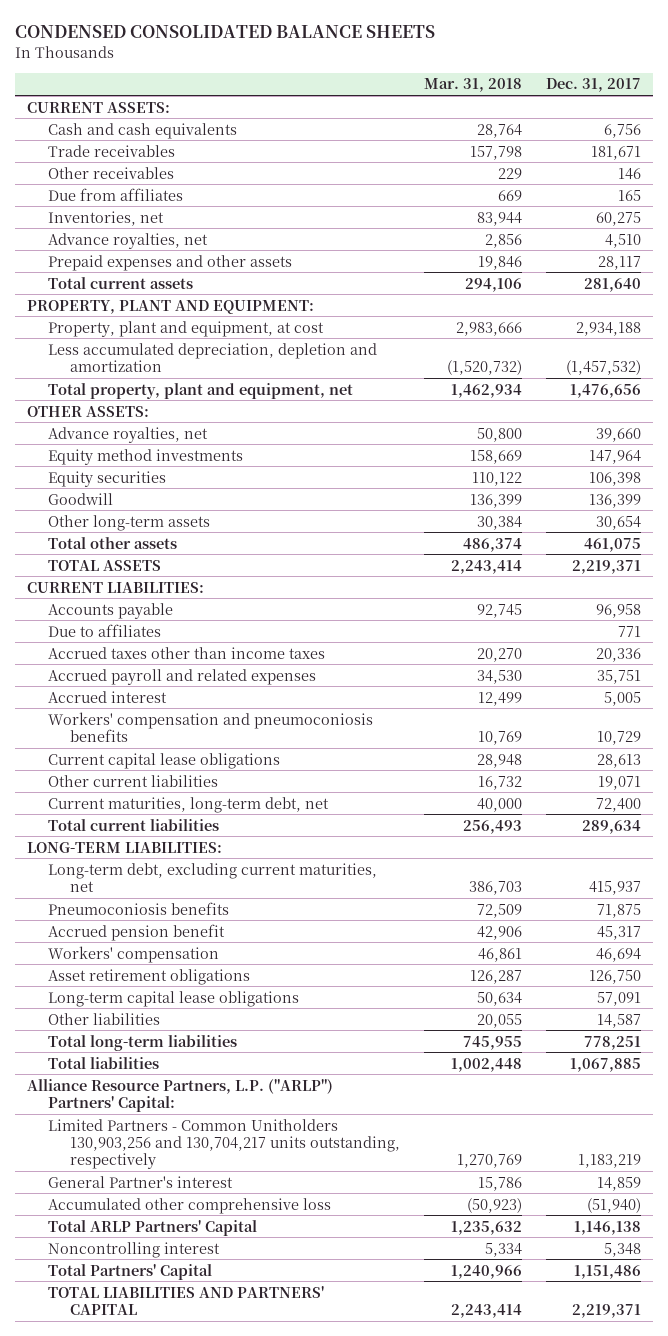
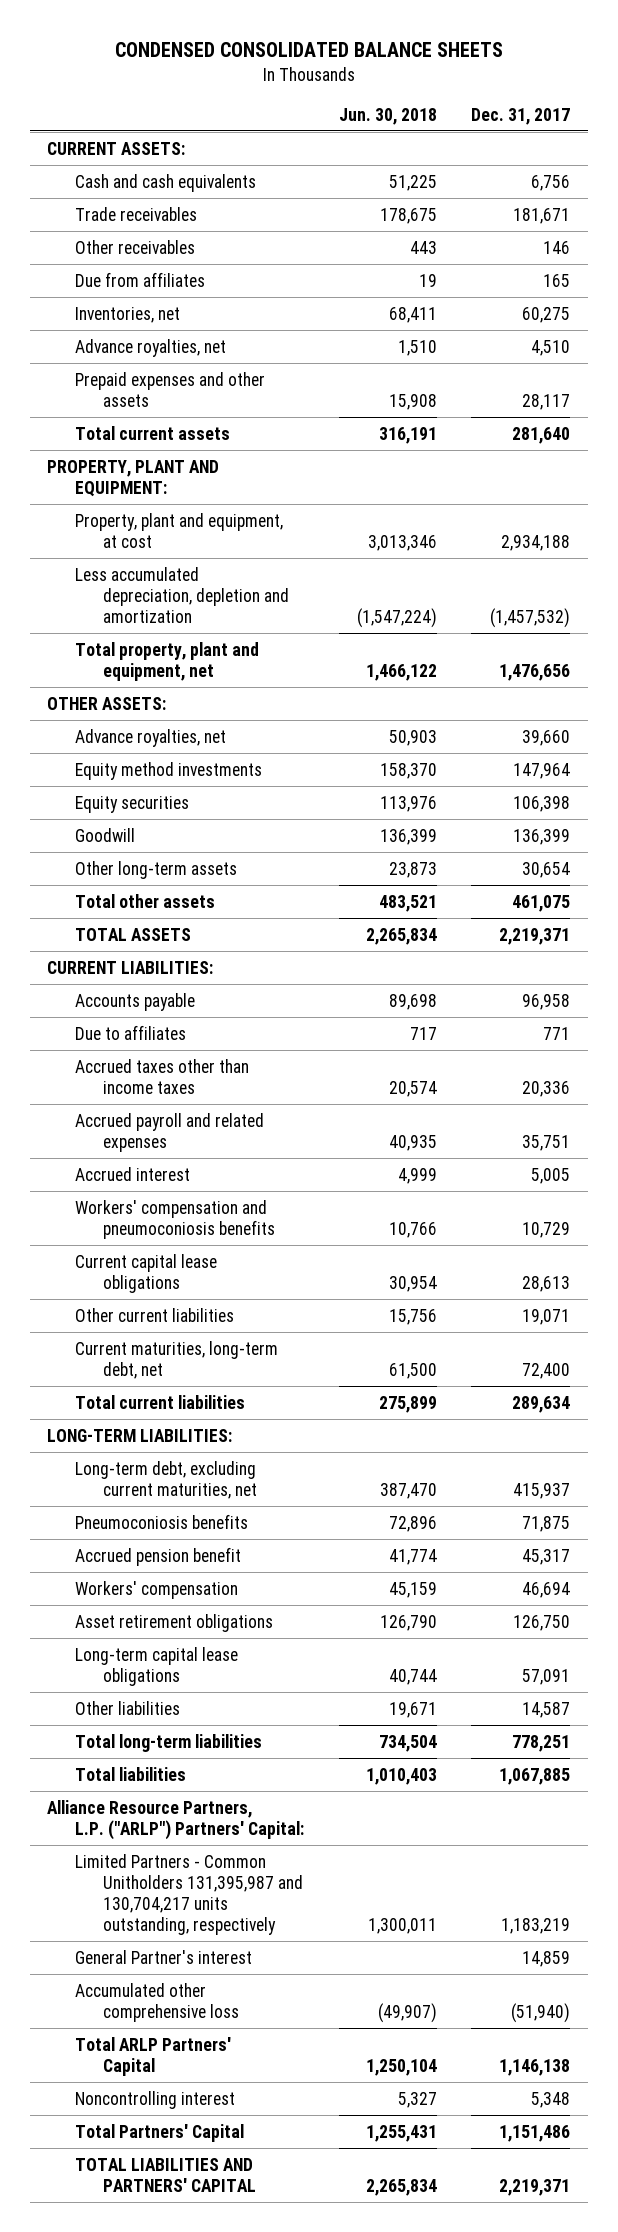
[423,78,522,93] Mar. 31, 2018 -> none
none -> [338,107,437,125] Jun. 30, 2018
[48,1118,400,1170] Limited Partners - Common Unitholders 130,903,256 and 130,704,217 units outstanding, respectively -> [75,1853,303,1935] Limited Partners - Common Unitholders 131,395,987 and 130,704,217 units outstanding, respectively

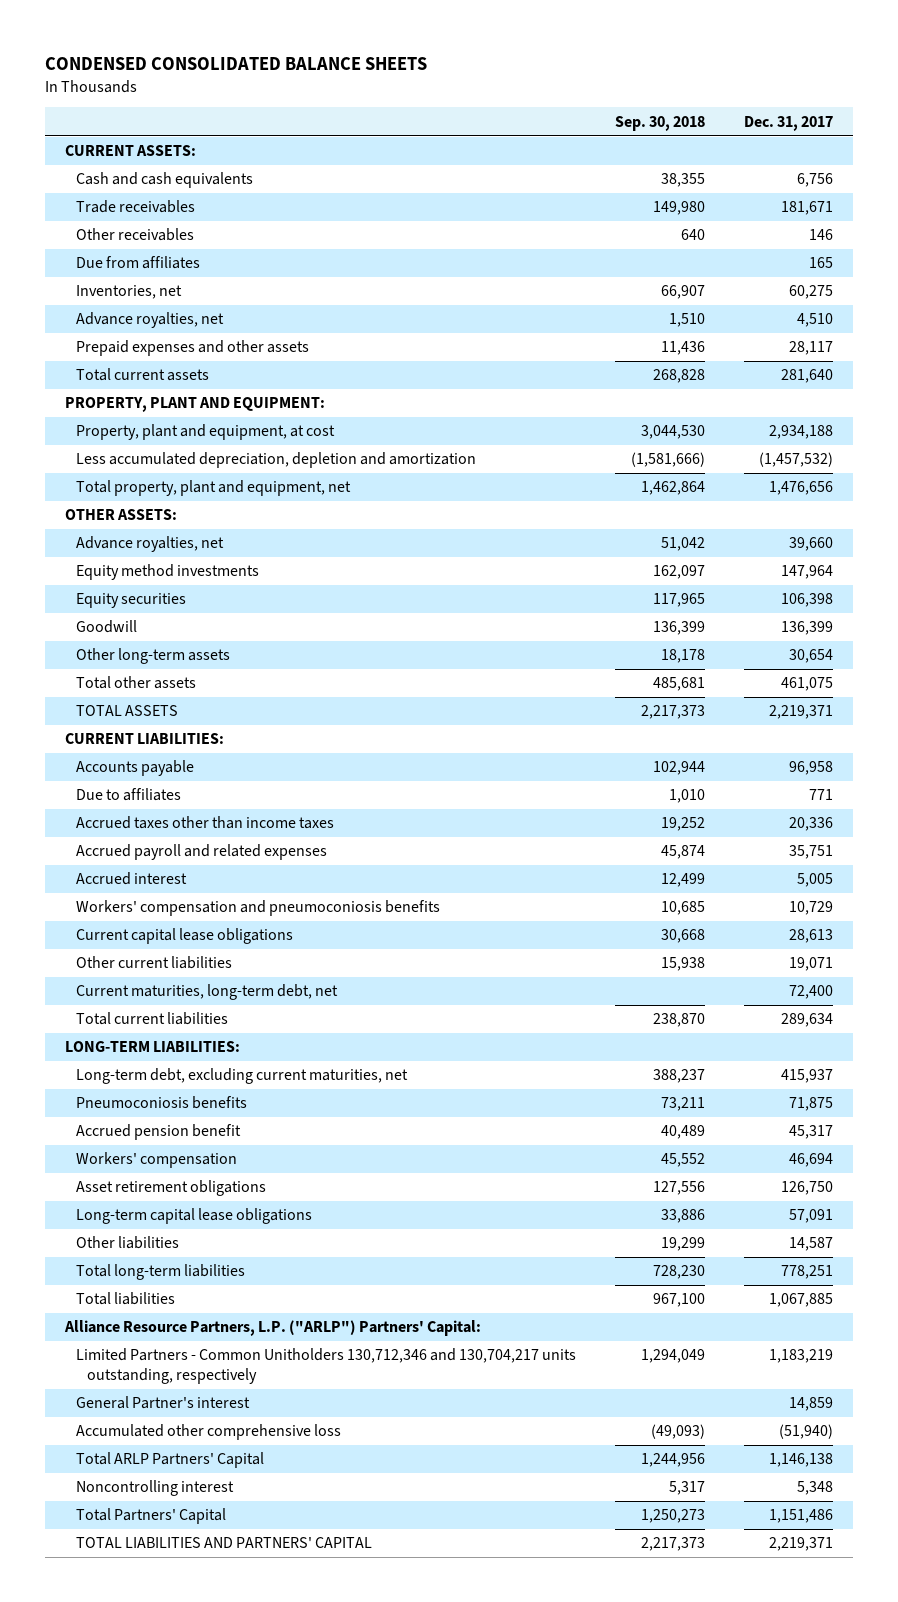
[338,107,437,125] Jun. 30, 2018 -> none
none -> [615,115,706,131] Sep. 30, 2018
[75,1853,303,1935] Limited Partners - Common Unitholders 131,395,987 and 130,704,217 units outstanding, respectively -> [76,1348,577,1384] Limited Partners - Common Unitholders 130,712,346 and 130,704,217 units outstanding, respectively

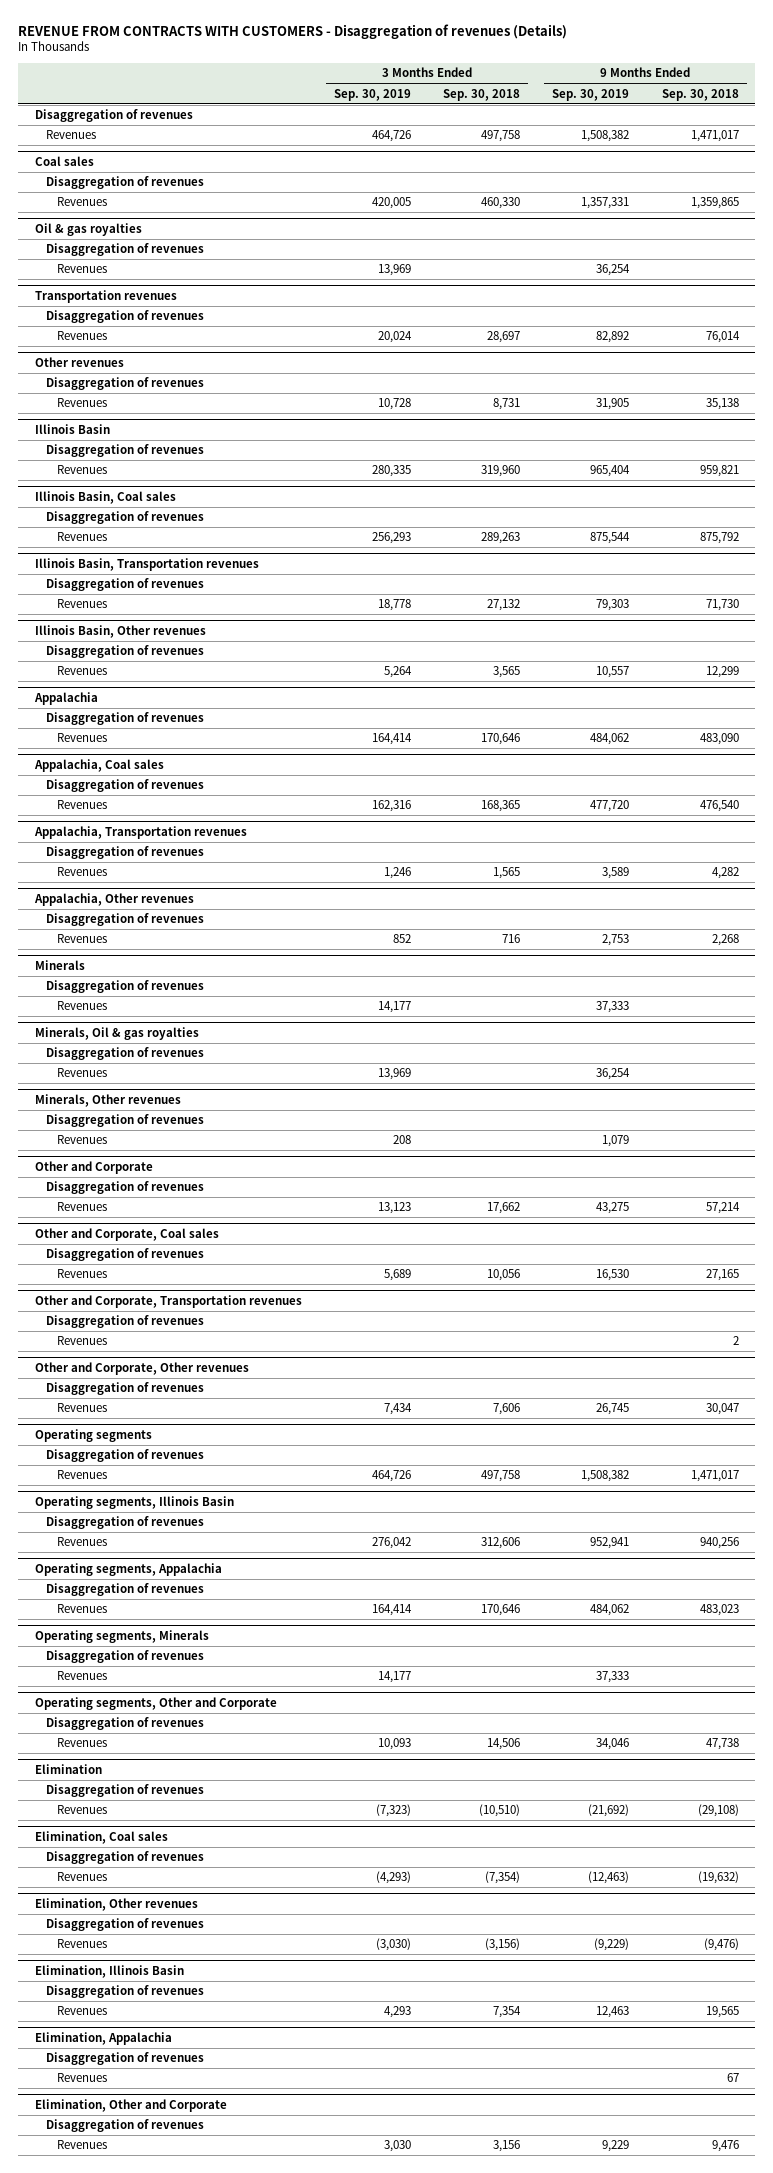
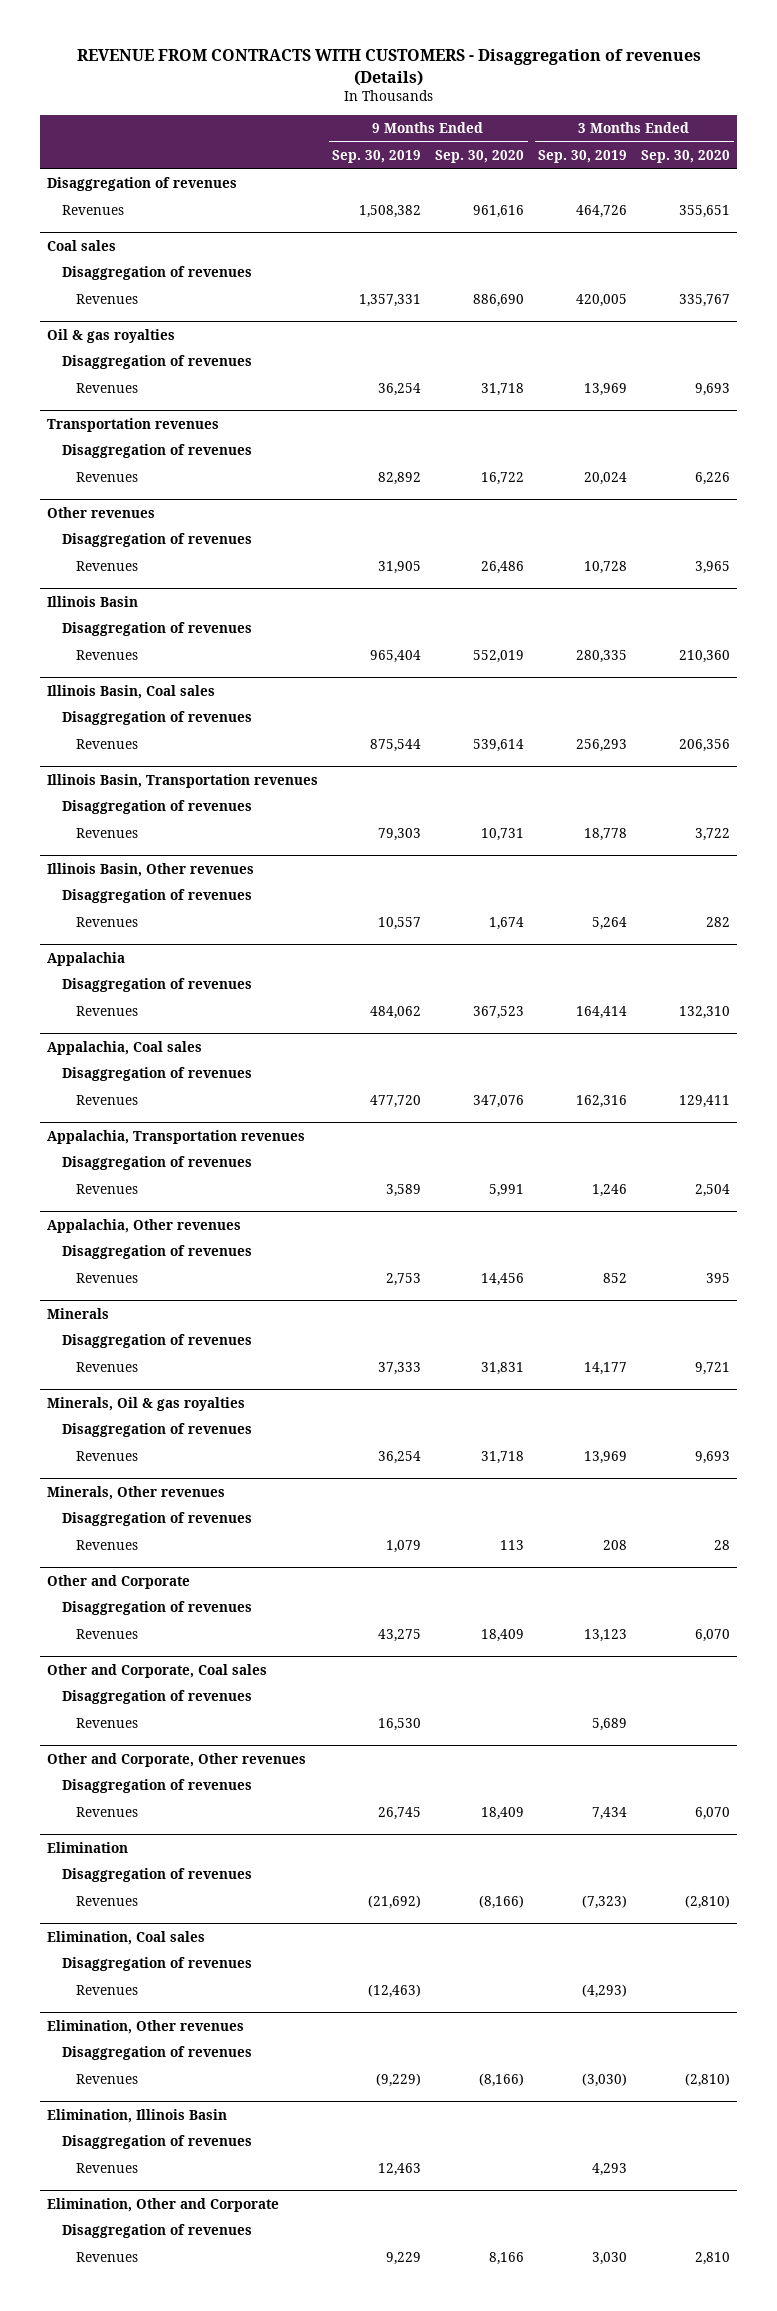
[443,88,521,101] Sep. 30, 2018 -> none
[661,88,739,101] Sep. 30, 2018 -> none
none -> [435,150,525,164] Sep. 30, 2020
none -> [641,150,731,164] Sep. 30, 2020
[34,1295,302,1309] Other and Corporate, Transportation revenues -> none
[46,1315,205,1329] Disaggregation of revenues -> none
[57,1336,108,1346] Revenues -> none
[34,1429,152,1443] Operating segments -> none
[46,1449,205,1463] Disaggregation of revenues -> none
[57,1470,108,1480] Revenues -> none
[34,1496,234,1510] Operating segments, Illinois Basin -> none
[46,1516,205,1530] Disaggregation of revenues -> none
[57,1537,108,1547] Revenues -> none
[34,1563,222,1577] Operating segments, Appalachia -> none
[46,1583,205,1597] Disaggregation of revenues -> none
[57,1604,108,1614] Revenues -> none
[34,1630,209,1644] Operating segments, Minerals -> none
[46,1650,205,1664] Disaggregation of revenues -> none
[57,1671,108,1681] Revenues -> none
[34,1697,277,1711] Operating segments, Other and Corporate -> none
[46,1717,205,1731] Disaggregation of revenues -> none
[57,1738,108,1748] Revenues -> none
[34,2032,172,2046] Elimination, Appalachia -> none
[46,2052,205,2066] Disaggregation of revenues -> none
[57,2073,108,2083] Revenues -> none

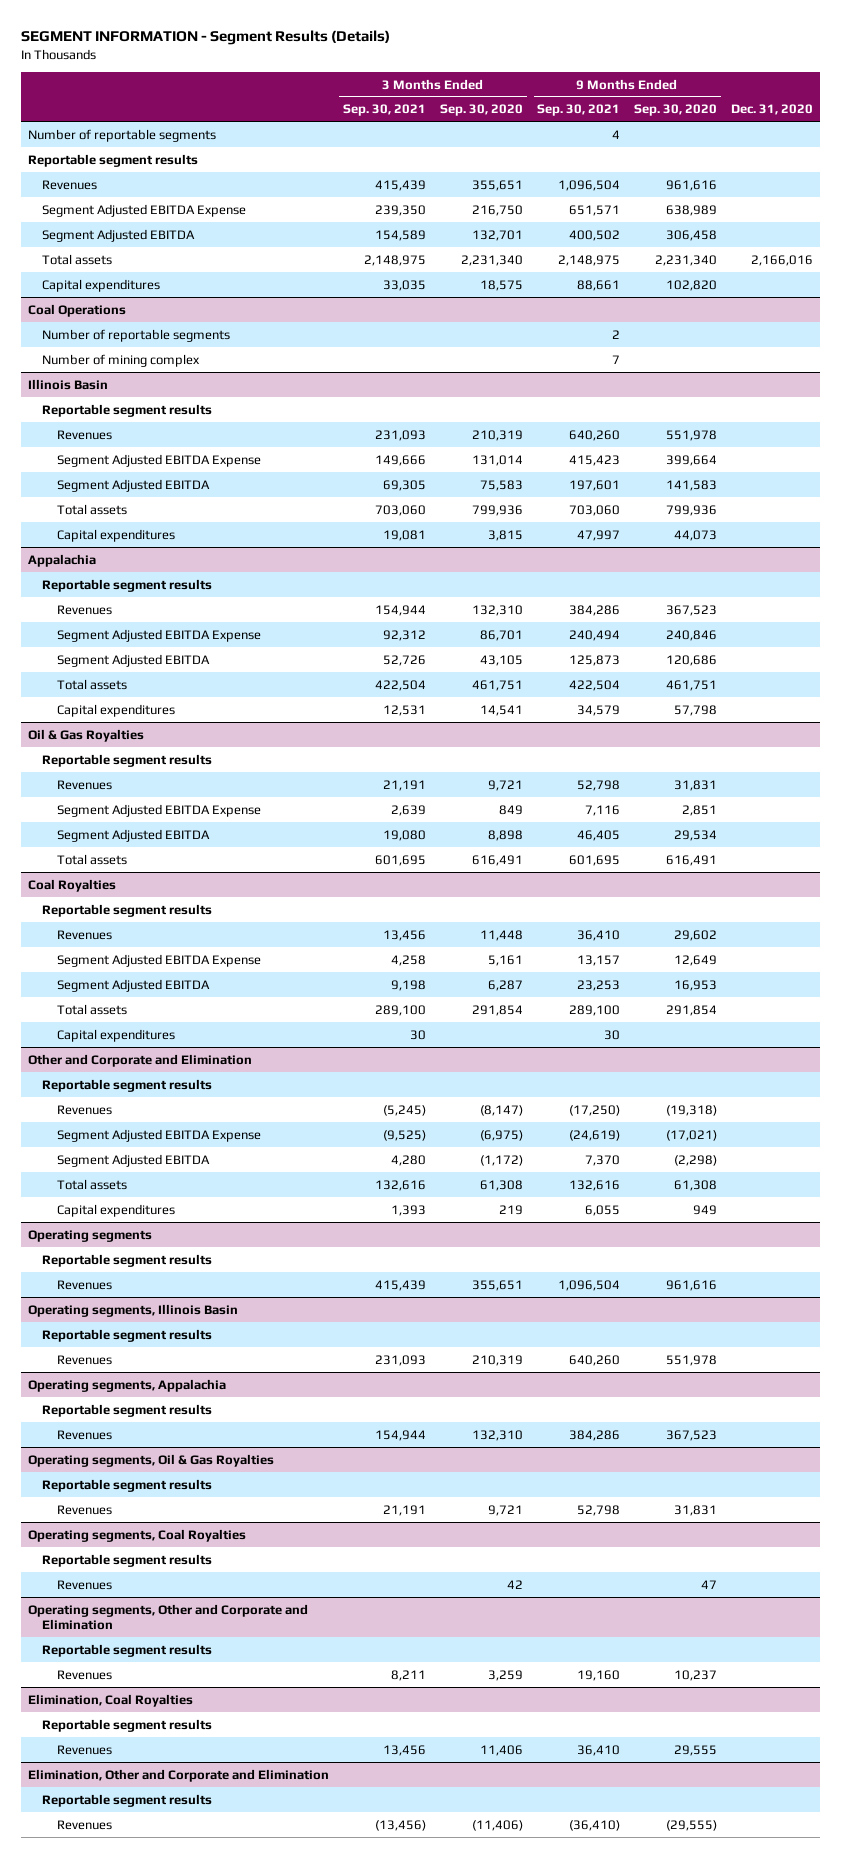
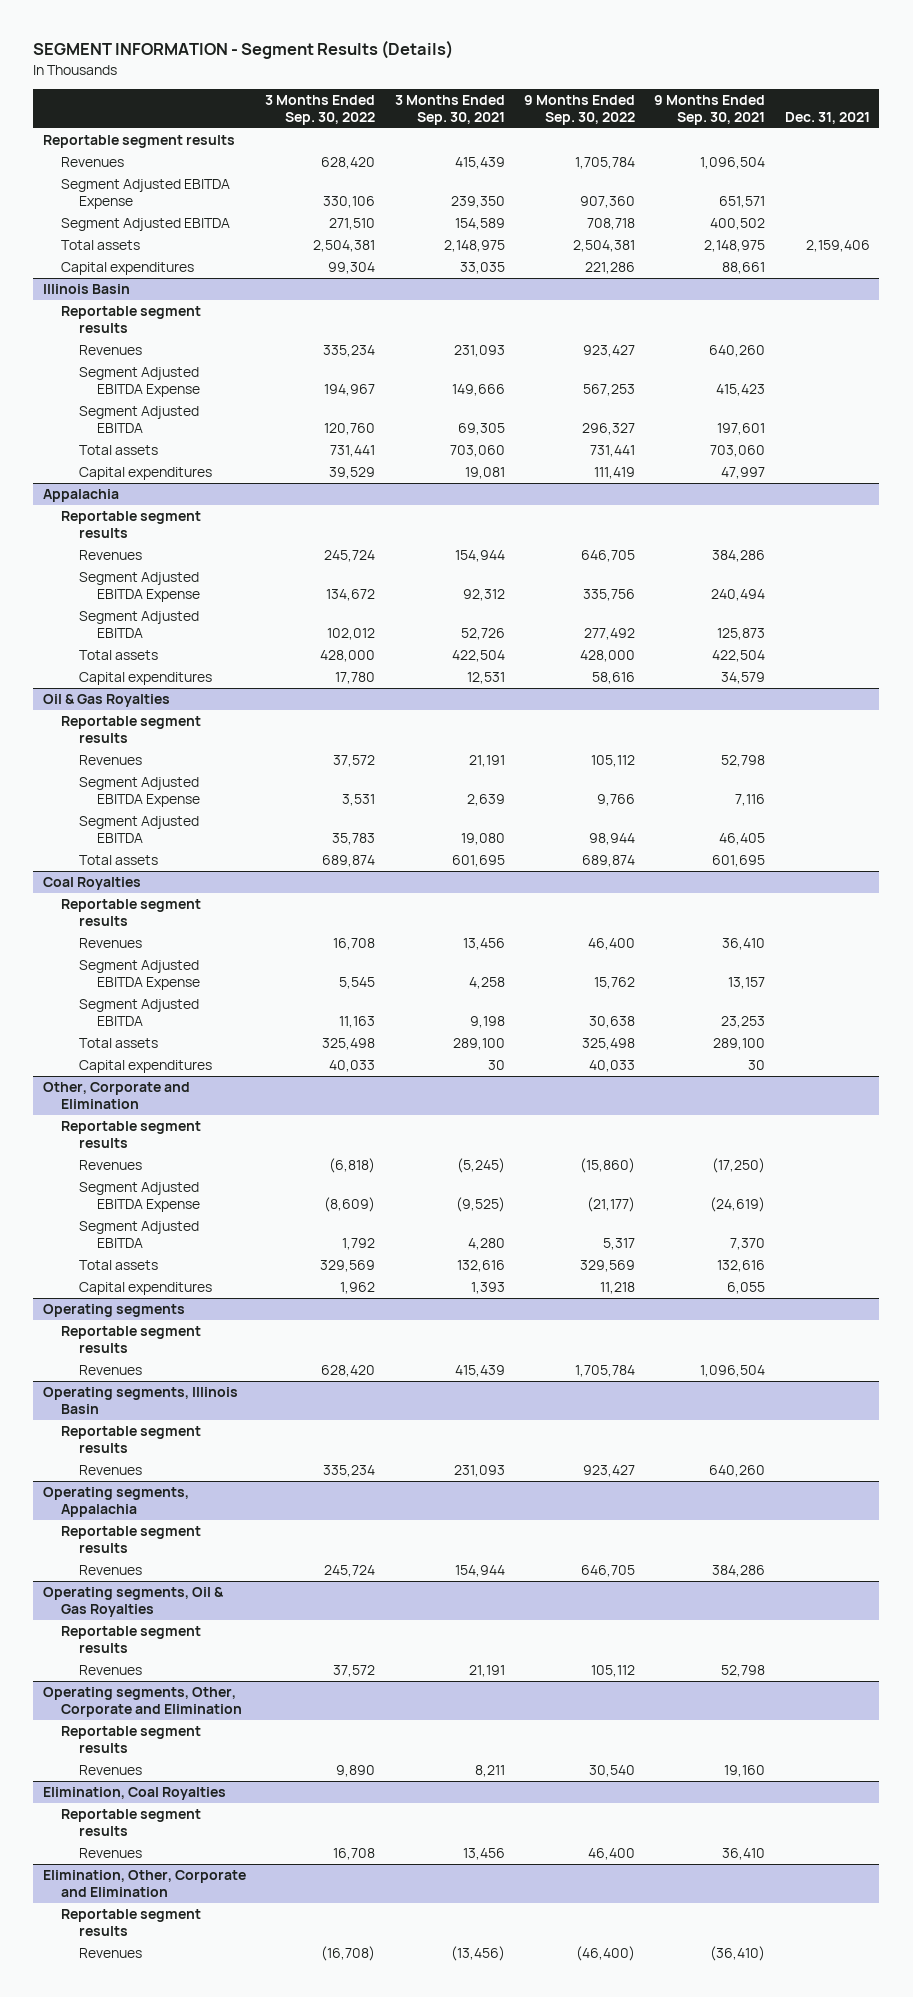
[440,104,524,117] Sep. 30, 2020 -> none
[634,104,718,117] Sep. 30, 2020 -> none
[731,104,814,116] Dec. 31, 2020 -> none
none -> [265,95,376,125] 3 Months Ended Sep. 30, 2022
none -> [523,95,635,125] 9 Months Ended Sep. 30, 2022
none -> [784,111,870,124] Dec. 31, 2021
[27,128,216,142] Number of reportable segments -> none
[27,303,126,317] Coal Operations -> none
[42,328,231,342] Number of reportable segments -> none
[42,353,201,367] Number of mining complex -> none
[27,1053,252,1067] Other and Corporate and Elimination -> [43,1082,191,1110] Other, Corporate and Elimination
[27,1528,246,1542] Operating segments, Coal Royalties -> none
[42,1553,213,1567] Reportable segment results -> none
[56,1579,112,1590] Revenues -> none
[27,1603,308,1631] Operating segments, Other and Corporate and Elimination -> [43,1687,243,1718] Operating segments, Other, Corporate and Elimination
[27,1768,329,1782] Elimination, Other and Corporate and Elimination -> [43,1870,247,1898] Elimination, Other, Corporate and Elimination

